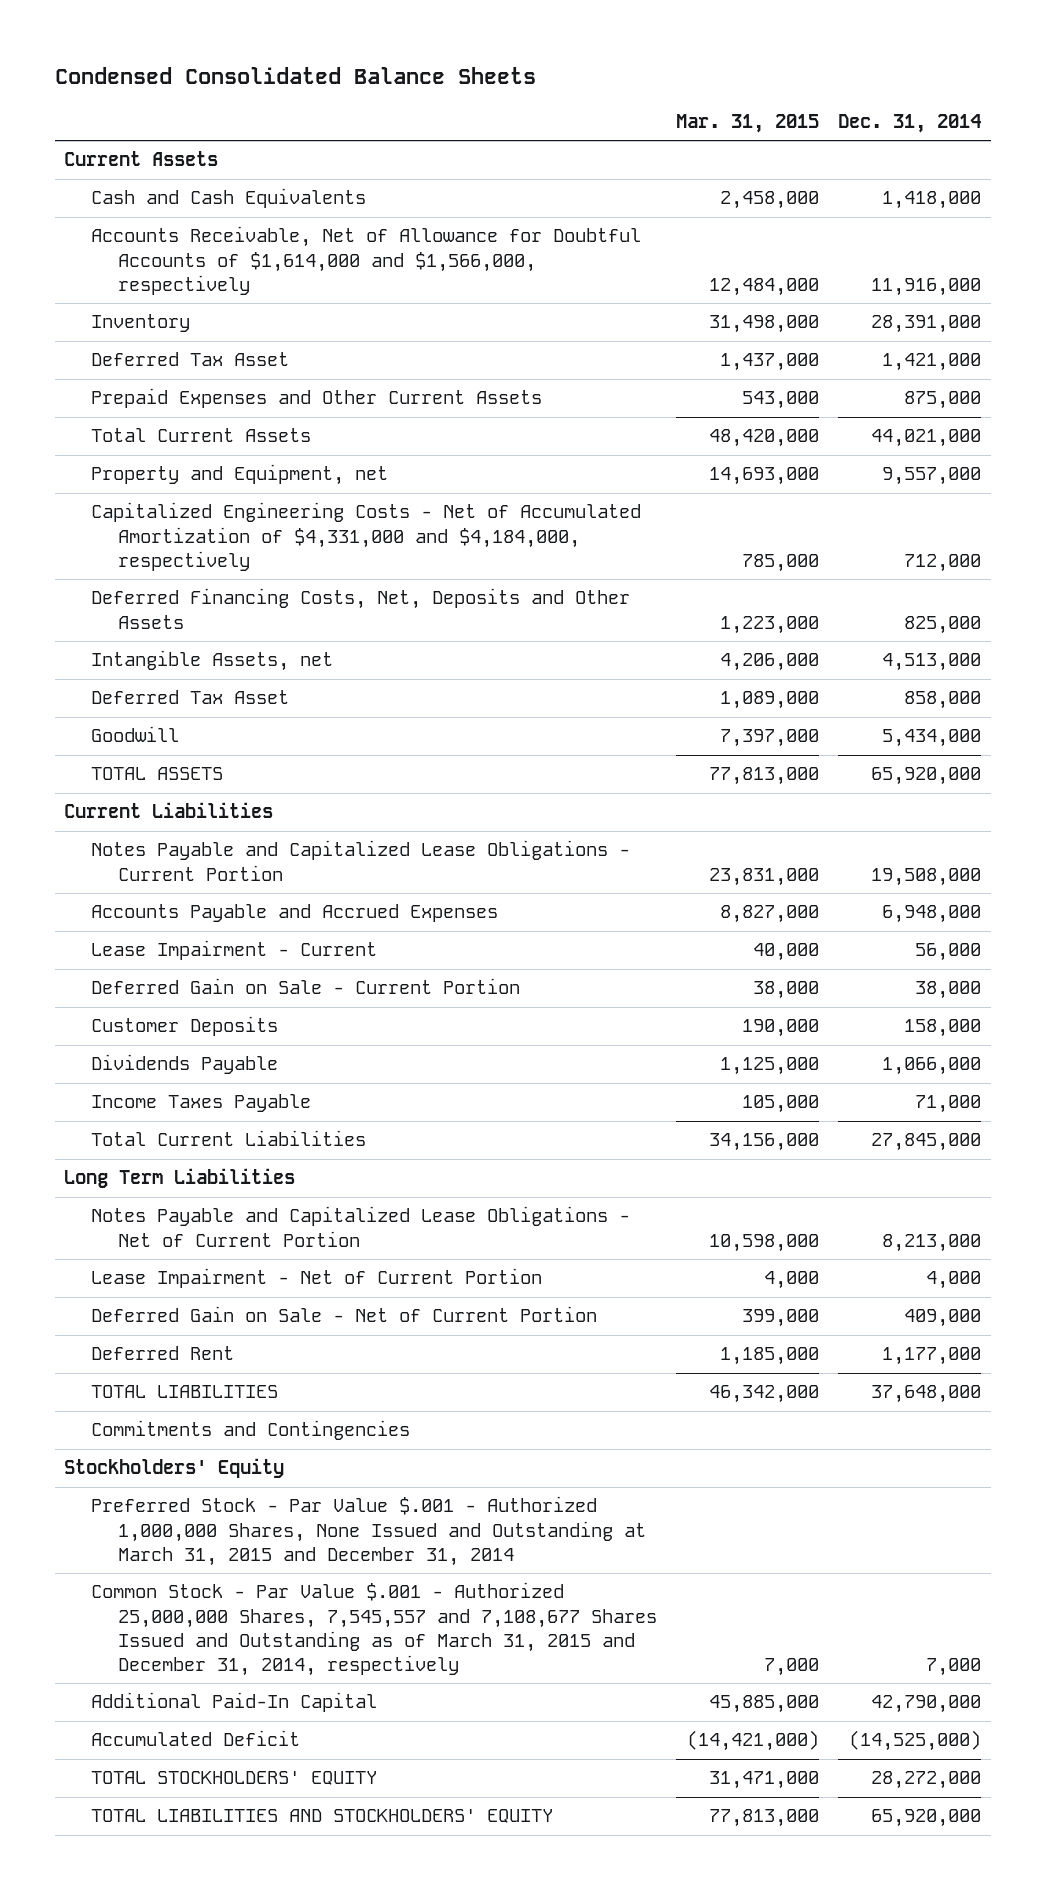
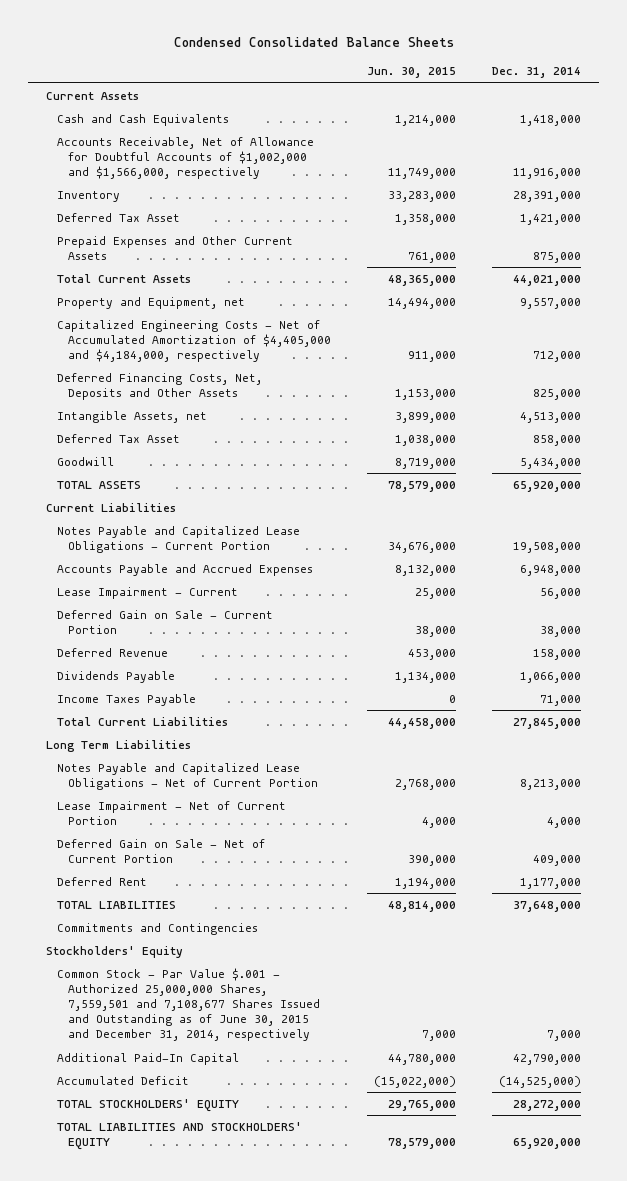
[675,113,819,133] Mar. 31, 2015 -> none
none -> [366,67,456,79] Jun. 30, 2015
[91,226,642,295] Accounts Receivable, Net of Allowance for Doubtful Accounts of $1,614,000 and $1,566,000, respectively -> [57,136,315,180] Accounts Receivable, Net of Allowance for Doubtful Accounts of $1,002,000 and $1,566,000, respectively
[91,502,642,571] Capitalized Engineering Costs - Net of Accumulated Amortization of $4,331,000 and $4,184,000, respectively -> [57,319,331,363] Capitalized Engineering Costs - Net of Accumulated Amortization of $4,405,000 and $4,184,000, respectively
[91,1016,279,1037] Customer Deposits -> [57,647,169,657] Deferred Revenue
[91,1496,646,1566] Preferred Stock - Par Value $.001 - Authorized 1,000,000 Shares, None Issued and Outstanding at March 31, 2015 and December 31, 2014 -> none
[91,1582,657,1676] Common Stock - Par Value $.001 - Authorized 25,000,000 Shares, 7,545,557 and 7,108,677 Shares Issued and Outstanding as of March 31, 2015 and December 31, 2014, respectively -> [57,967,320,1042] Common Stock - Par Value $.001 - Authorized 25,000,000 Shares, 7,559,501 and 7,108,677 Shares Issued and Outstanding as of June 30, 2015 and December 31, 2014, respectively

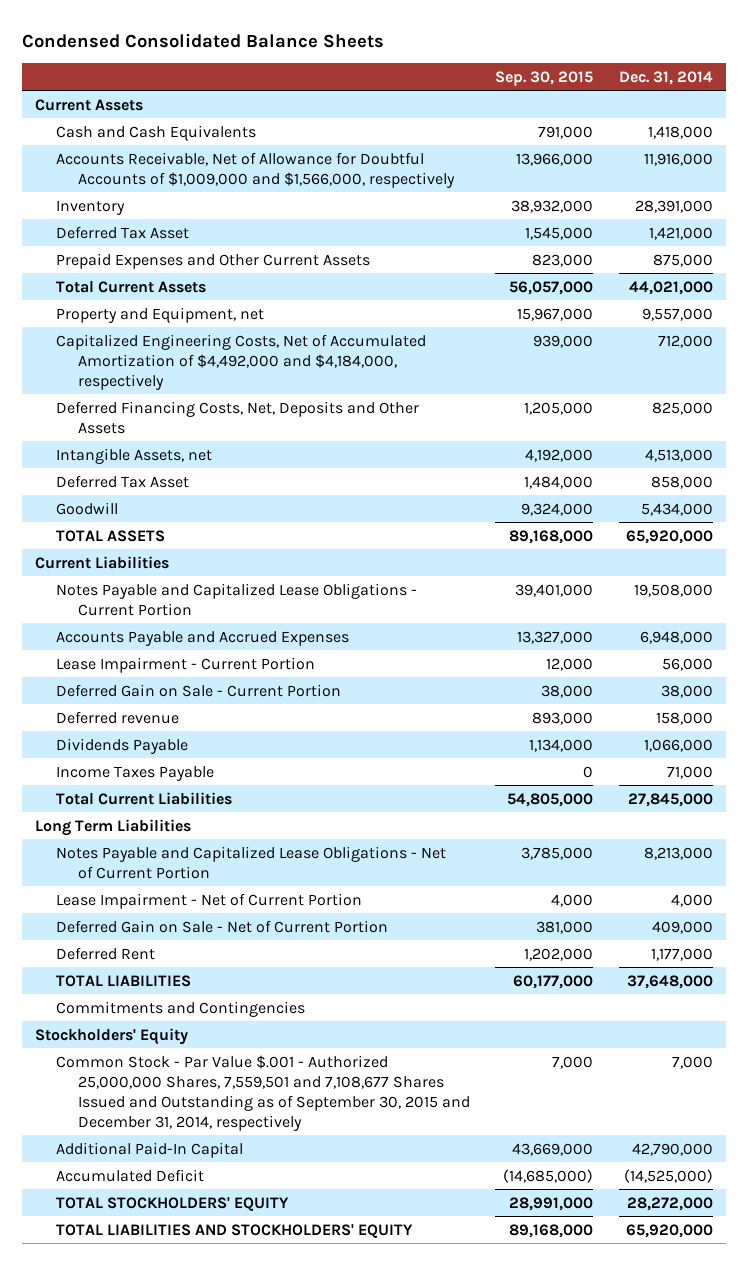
[366,67,456,79] Jun. 30, 2015 -> none
none -> [495,70,594,86] Sep. 30, 2015
[57,136,315,180] Accounts Receivable, Net of Allowance for Doubtful Accounts of $1,002,000 and $1,566,000, respectively -> [56,151,455,188] Accounts Receivable, Net of Allowance for Doubtful Accounts of $1,009,000 and $1,566,000, respectively
[57,319,331,363] Capitalized Engineering Costs - Net of Accumulated Amortization of $4,405,000 and $4,184,000, respectively -> [56,333,427,390] Capitalized Engineering Costs, Net of Accumulated Amortization of $4,492,000 and $4,184,000, respectively
[57,586,239,599] Lease Impairment - Current -> [56,656,316,673] Lease Impairment - Current Portion
[57,647,169,657] Deferred Revenue -> [56,710,180,724] Deferred revenue
[57,967,320,1042] Common Stock - Par Value $.001 - Authorized 25,000,000 Shares, 7,559,501 and 7,108,677 Shares Issued and Outstanding as of June 30, 2015 and December 31, 2014, respectively -> [56,1054,470,1131] Common Stock - Par Value $.001 - Authorized 25,000,000 Shares, 7,559,501 and 7,108,677 Shares Issued and Outstanding as of September 30, 2015 and December 31, 2014, respectively

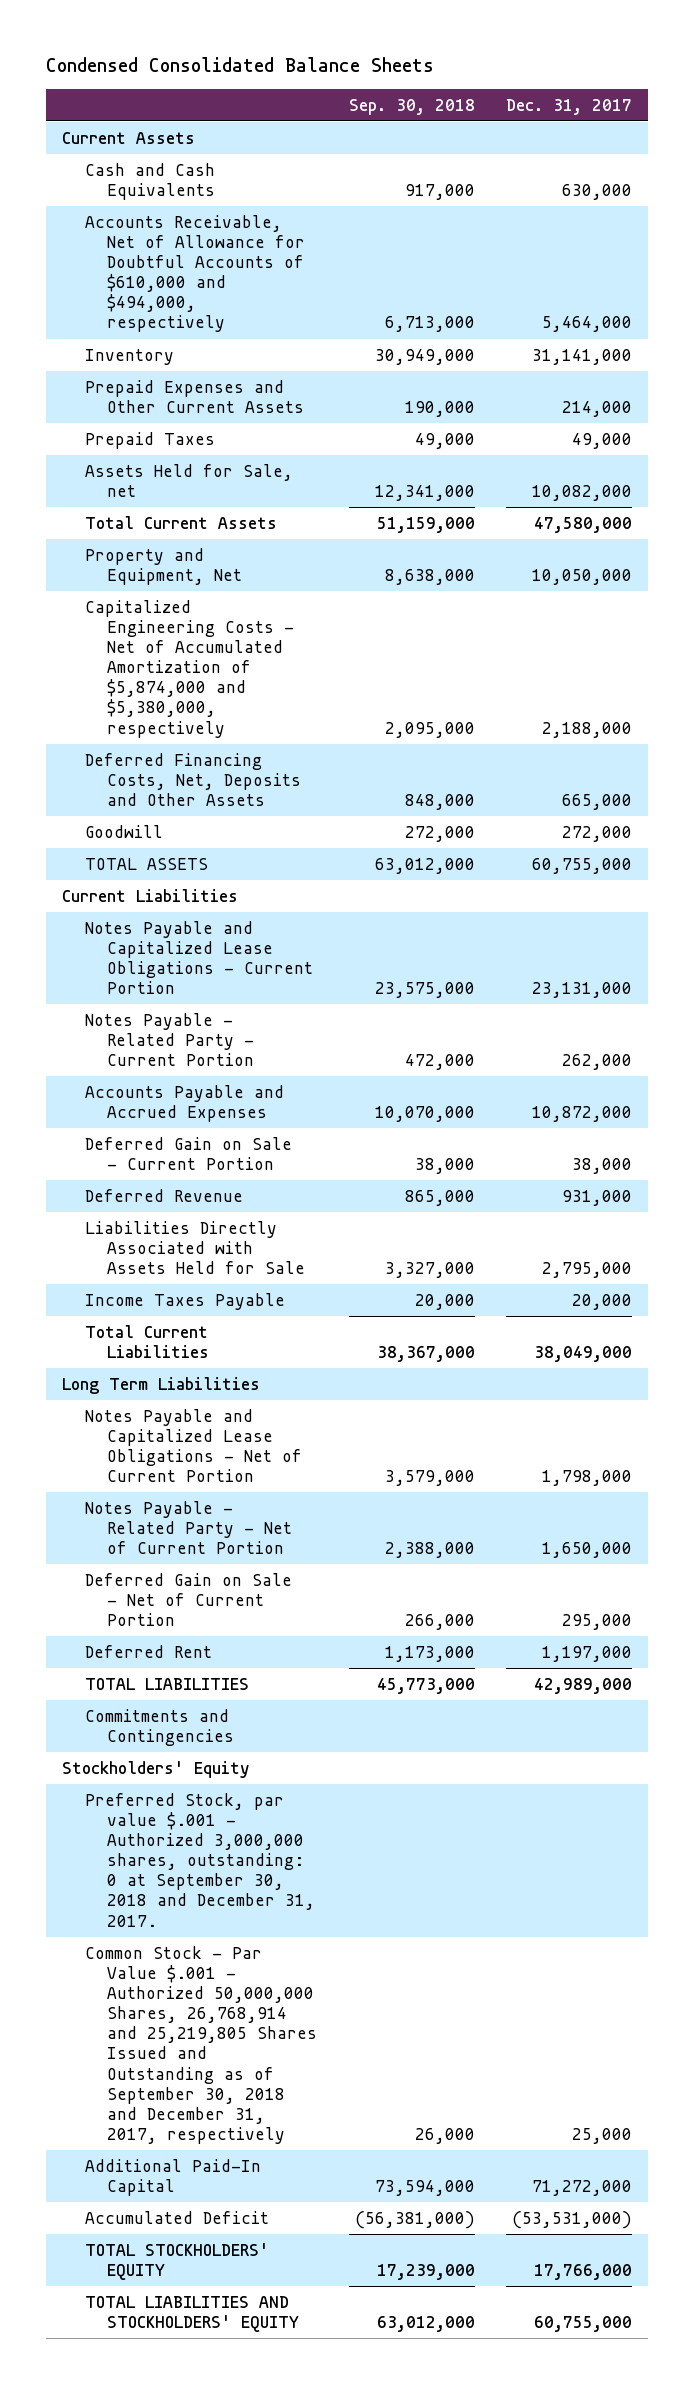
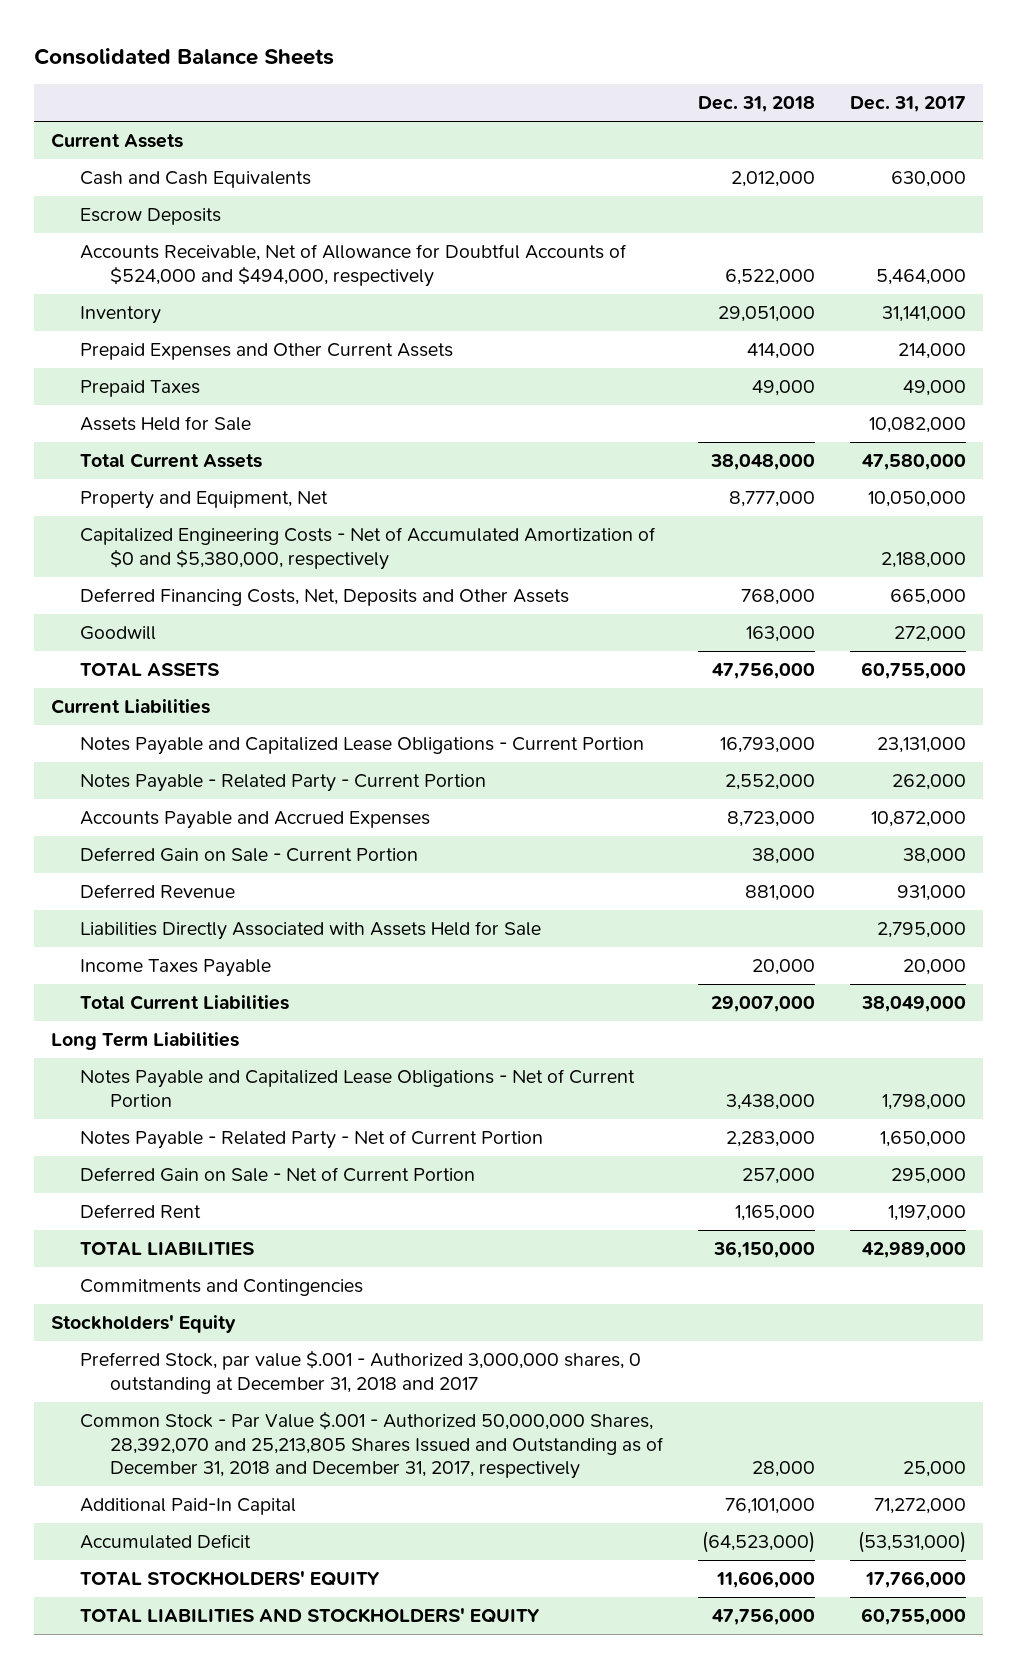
[46,57,435,73] Condensed Consolidated Balance Sheets -> [33,48,334,66] Consolidated Balance Sheets
[348,98,475,115] Sep. 30, 2018 -> none
none -> [697,96,815,113] Dec. 31, 2018
none -> [80,208,222,226] Escrow Deposits
[84,214,306,333] Accounts Receivable, Net of Allowance for Doubtful Accounts of $610,000 and $494,000, respectively -> [80,244,628,287] Accounts Receivable, Net of Allowance for Doubtful Accounts of $524,000 and $494,000, respectively
[84,463,293,497] Assets Held for Sale, net -> [80,416,252,432] Assets Held for Sale
[84,599,295,738] Capitalized Engineering Costs - Net of Accumulated Amortization of $5,874,000 and $5,380,000, respectively -> [80,527,657,570] Capitalized Engineering Costs - Net of Accumulated Amortization of $0 and $5,380,000, respectively
[84,1792,316,1927] Preferred Stock, par value $.001 - Authorized 3,000,000 shares, outstanding: 0 at September 30, 2018 and December 31, 2017. -> [80,1350,642,1394] Preferred Stock, par value $.001 - Authorized 3,000,000 shares, 0 outstanding at December 31, 2018 and 2017
[84,1945,318,2144] Common Stock - Par Value $.001 - Authorized 50,000,000 Shares, 26,768,914 and 25,219,805 Shares Issued and Outstanding as of September 30, 2018 and December 31, 2017, respectively -> [80,1411,664,1480] Common Stock - Par Value $.001 - Authorized 50,000,000 Shares, 28,392,070 and 25,213,805 Shares Issued and Outstanding as of December 31, 2018 and December 31, 2017, respectively

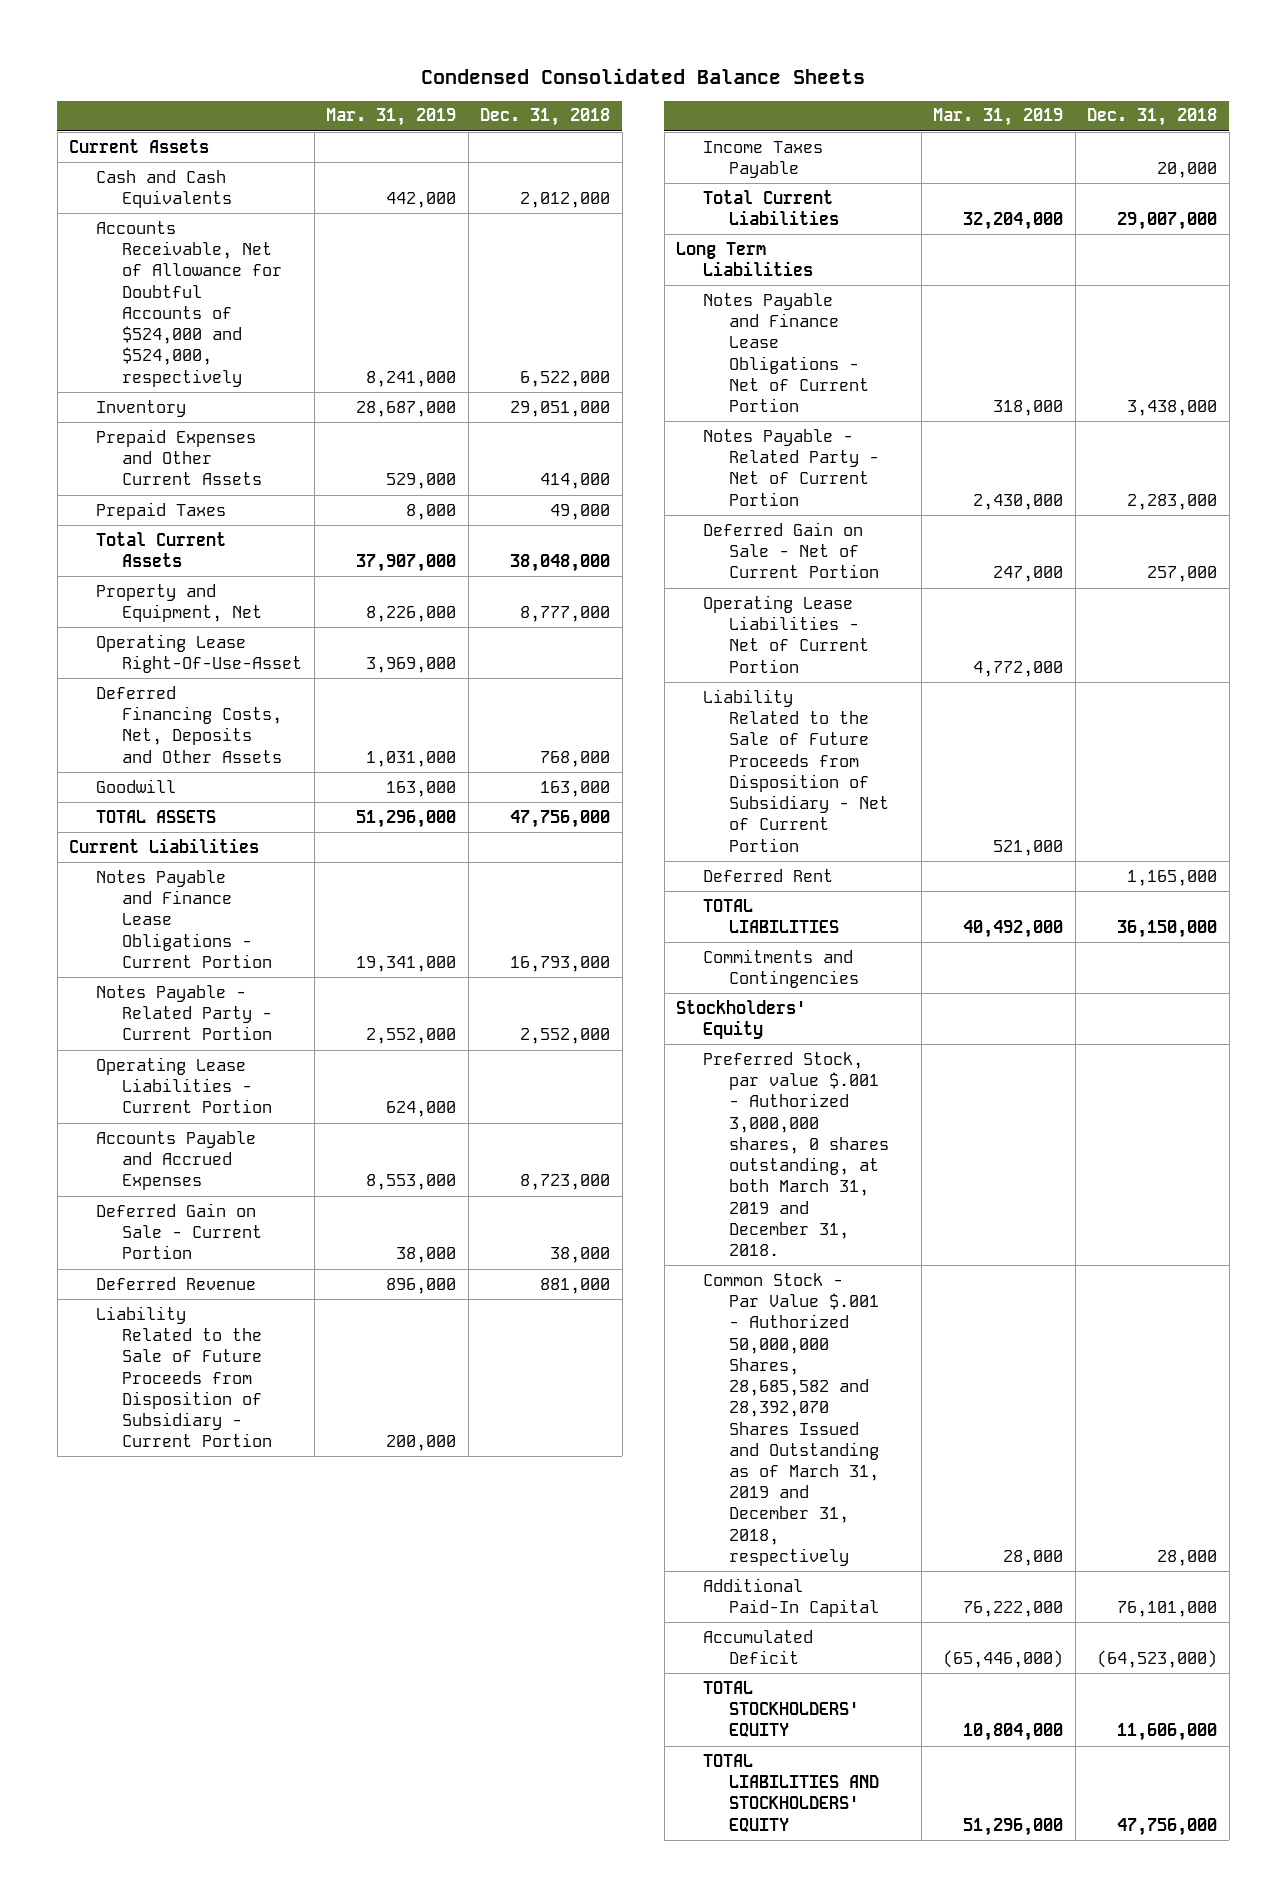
[33,48,334,66] Consolidated Balance Sheets -> [421,67,866,84] Condensed Consolidated Balance Sheets
[849,96,966,113] Dec. 31, 2017 -> none
none -> [326,108,457,127] Mar. 31, 2019
[80,208,222,226] Escrow Deposits -> none
[80,244,628,287] Accounts Receivable, Net of Allowance for Doubtful Accounts of $524,000 and $494,000, respectively -> [95,220,283,387] Accounts Receivable, Net of Allowance for Doubtful Accounts of $524,000 and $524,000, respectively
[80,416,252,432] Assets Held for Sale -> none
[80,527,657,570] Capitalized Engineering Costs - Net of Accumulated Amortization of $0 and $5,380,000, respectively -> none
none -> [95,633,303,674] Operating Lease Right-Of-Use-Asset
[80,737,645,756] Notes Payable and Capitalized Lease Obligations - Current Portion -> [95,869,273,968] Notes Payable and Finance Lease Obligations - Current Portion
none -> [95,1056,273,1114] Operating Lease Liabilities - Current Portion
[80,921,542,941] Liabilities Directly Associated with Assets Held for Sale -> none
none -> [95,1305,273,1448] Liability Related to the Sale of Future Proceeds from Disposition of Subsidiary - Current Portion
[80,1069,636,1107] Notes Payable and Capitalized Lease Obligations - Net of Current Portion -> [702,292,870,413] Notes Payable and Finance Lease Obligations - Net of Current Portion
none -> [702,594,870,673] Operating Lease Liabilities - Net of Current Portion
none -> [702,688,890,852] Liability Related to the Sale of Future Proceeds from Disposition of Subsidiary - Net of Current Portion
[80,1350,642,1394] Preferred Stock, par value $.001 - Authorized 3,000,000 shares, 0 outstanding at December 31, 2018 and 2017 -> [702,1051,890,1256] Preferred Stock, par value $.001 - Authorized 3,000,000 shares, 0 shares outstanding, at both March 31, 2019 and December 31, 2018.
[80,1411,664,1480] Common Stock - Par Value $.001 - Authorized 50,000,000 Shares, 28,392,070 and 25,213,805 Shares Issued and Outstanding as of December 31, 2018 and December 31, 2017, respectively -> [702,1272,880,1566] Common Stock - Par Value $.001 - Authorized 50,000,000 Shares, 28,685,582 and 28,392,070 Shares Issued and Outstanding as of March 31, 2019 and December 31, 2018, respectively

